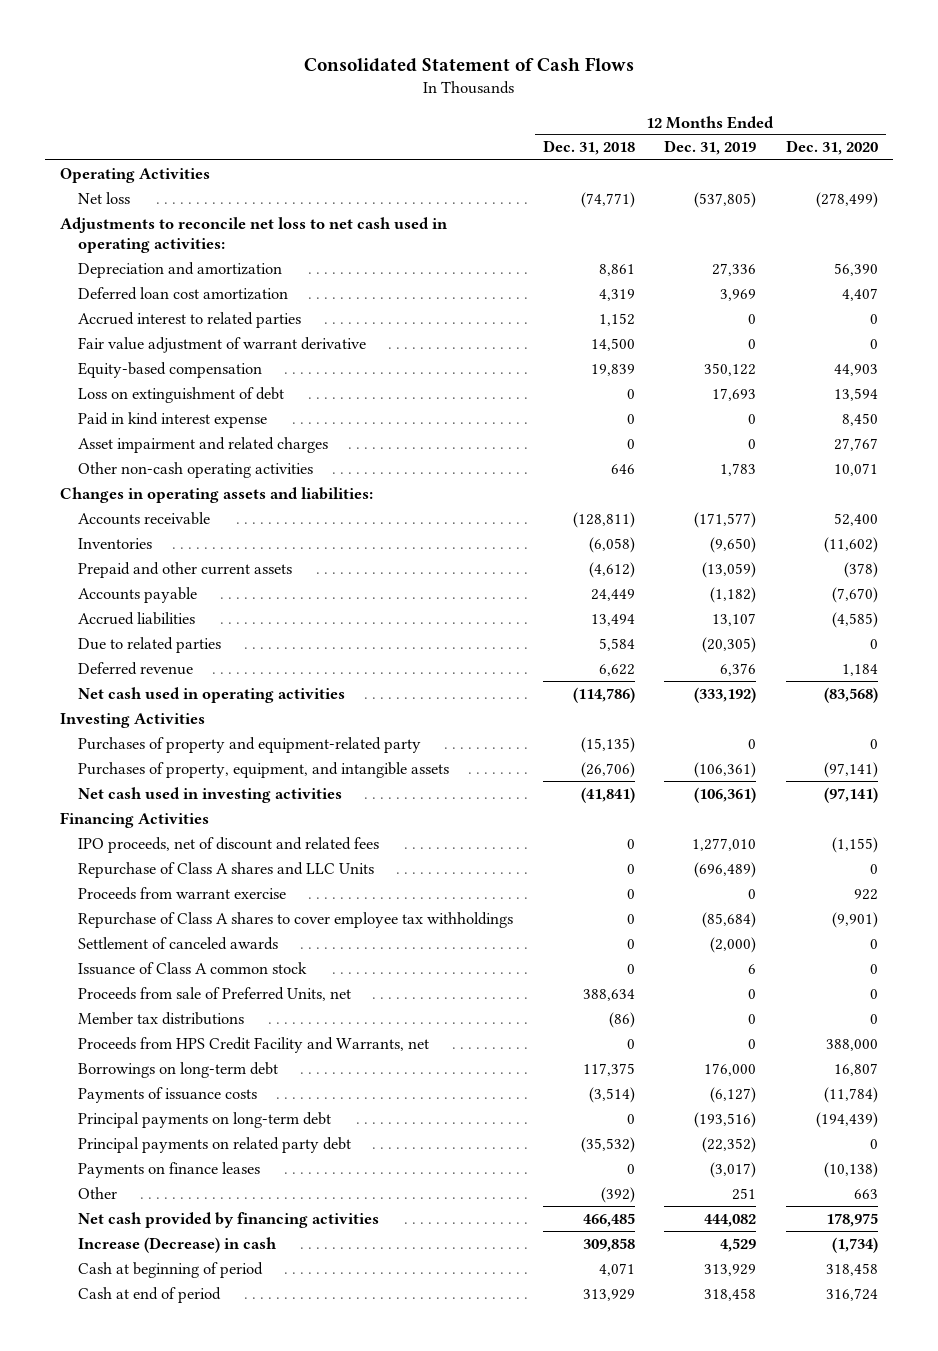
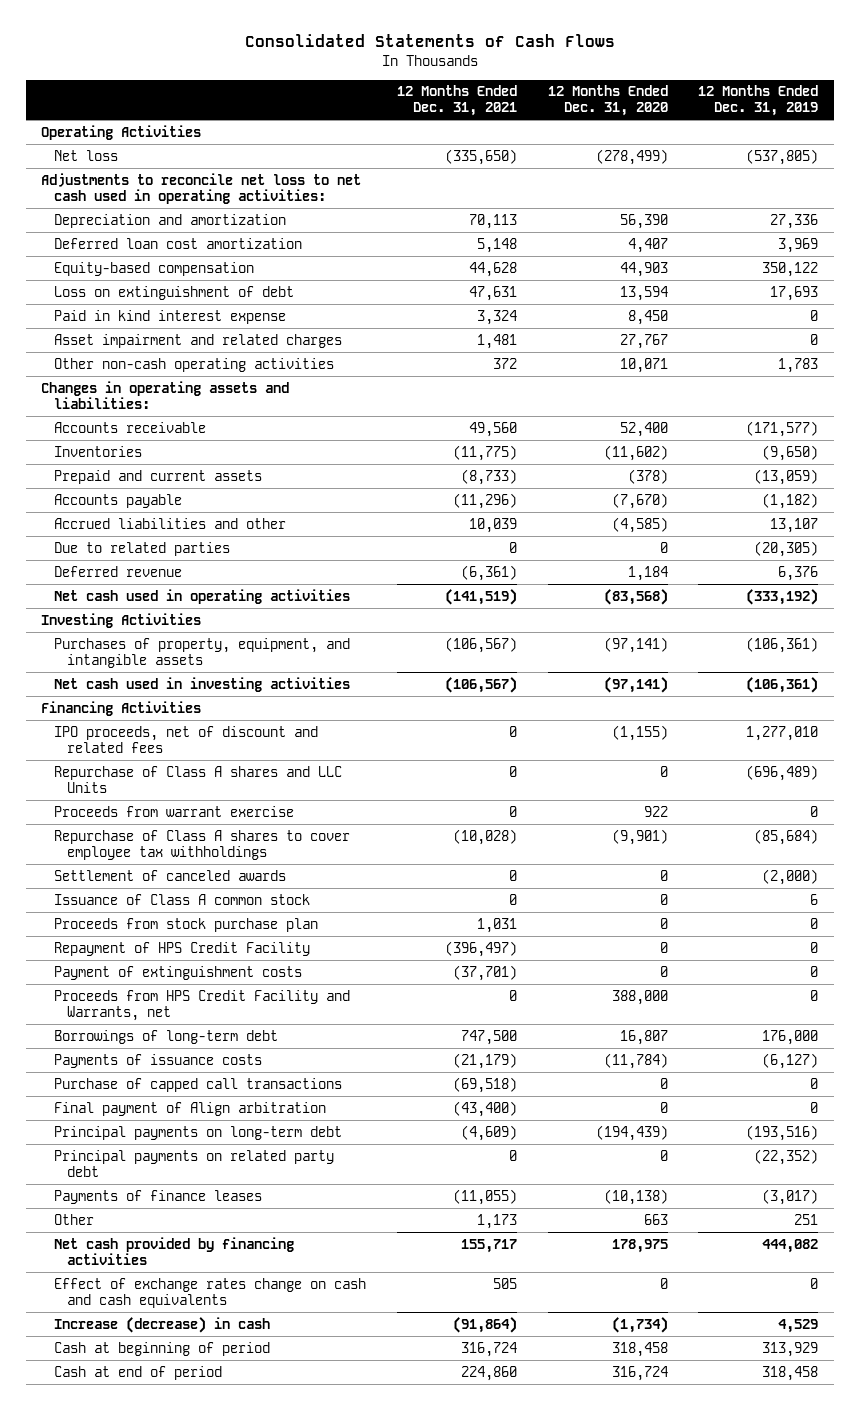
[304,56,635,72] Consolidated Statement of Cash Flows -> [244,34,615,48] Consolidated Statements of Cash Flows
[542,140,635,156] Dec. 31, 2018 -> none
none -> [396,85,517,117] 12 Months Ended Dec. 31, 2021
[77,311,301,328] Accrued interest to related parties -> none
[77,336,366,353] Fair value adjustment of warrant derivative -> none
[77,561,292,578] Prepaid and other current assets -> [54,469,263,484] Prepaid and current assets
[77,611,195,625] Accrued liabilities -> [54,517,287,529] Accrued liabilities and other
[77,736,421,753] Purchases of property and equipment-related party -> none
[77,986,351,1001] Proceeds from sale of Preferred Units, net -> none
[77,1011,244,1025] Member tax distributions -> none
none -> [54,917,319,932] Proceeds from stock purchase plan
none -> [54,941,311,956] Repayment of HPS Credit Facility
none -> [54,965,303,980] Payment of extinguishment costs
[77,1061,278,1078] Borrowings on long-term debt -> [54,1029,279,1044] Borrowings of long-term debt
none -> [54,1077,343,1092] Purchase of capped call transactions
none -> [54,1101,327,1116] Final payment of Align arbitration
[77,1161,260,1178] Payments on finance leases -> [54,1189,263,1204] Payments of finance leases
none -> [54,1277,367,1308] Effect of exchange rates change on cash and cash equivalents
[77,1236,277,1253] Increase (Decrease) in cash -> [54,1316,271,1333] Increase (decrease) in cash

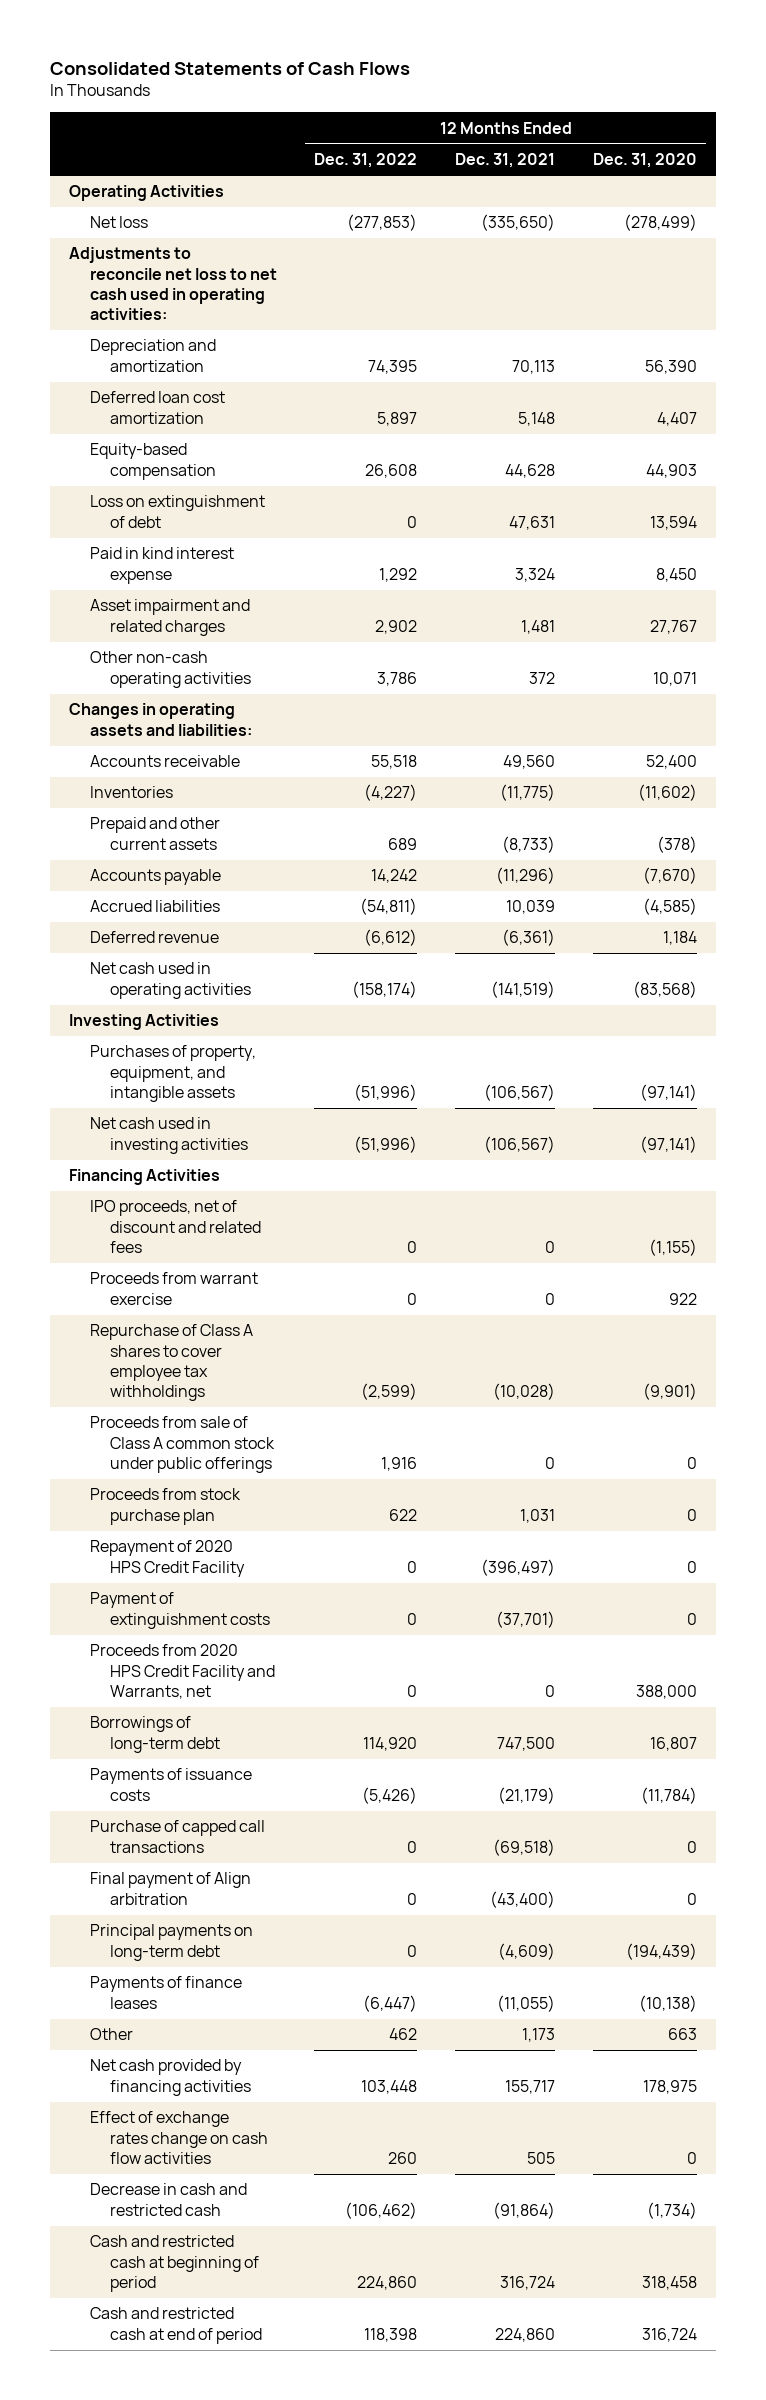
[698,85,819,117] 12 Months Ended Dec. 31, 2019 -> none
none -> [314,153,418,169] Dec. 31, 2022
[54,469,263,484] Prepaid and current assets -> [89,817,220,850] Prepaid and other current assets
[54,541,231,556] Due to related parties -> none
[54,517,287,529] Accrued liabilities and other -> [89,900,220,913] Accrued liabilities
[54,765,343,793] Repurchase of Class A shares and LLC Units -> none
[54,869,287,881] Settlement of canceled awards -> none
[54,893,311,905] Issuance of Class A common stock -> [89,1416,275,1474] Proceeds from sale of Class A common stock under public offerings
[54,941,311,956] Repayment of HPS Credit Facility -> [89,1540,245,1577] Repayment of 2020 HPS Credit Facility
[54,989,351,1021] Proceeds from HPS Credit Facility and Warrants, net -> [89,1644,275,1700] Proceeds from 2020 HPS Credit Facility and Warrants, net
[54,1149,335,1177] Principal payments on related party debt -> none
[54,1277,367,1308] Effect of exchange rates change on cash and cash equivalents -> [89,2111,268,2165] Effect of exchange rates change on cash flow activities
[54,1316,271,1333] Increase (decrease) in cash -> [89,2183,247,2216] Decrease in cash and restricted cash
[54,1341,271,1356] Cash at beginning of period -> [89,2235,259,2293] Cash and restricted cash at beginning of period
[54,1365,223,1380] Cash at end of period -> [89,2307,262,2344] Cash and restricted cash at end of period

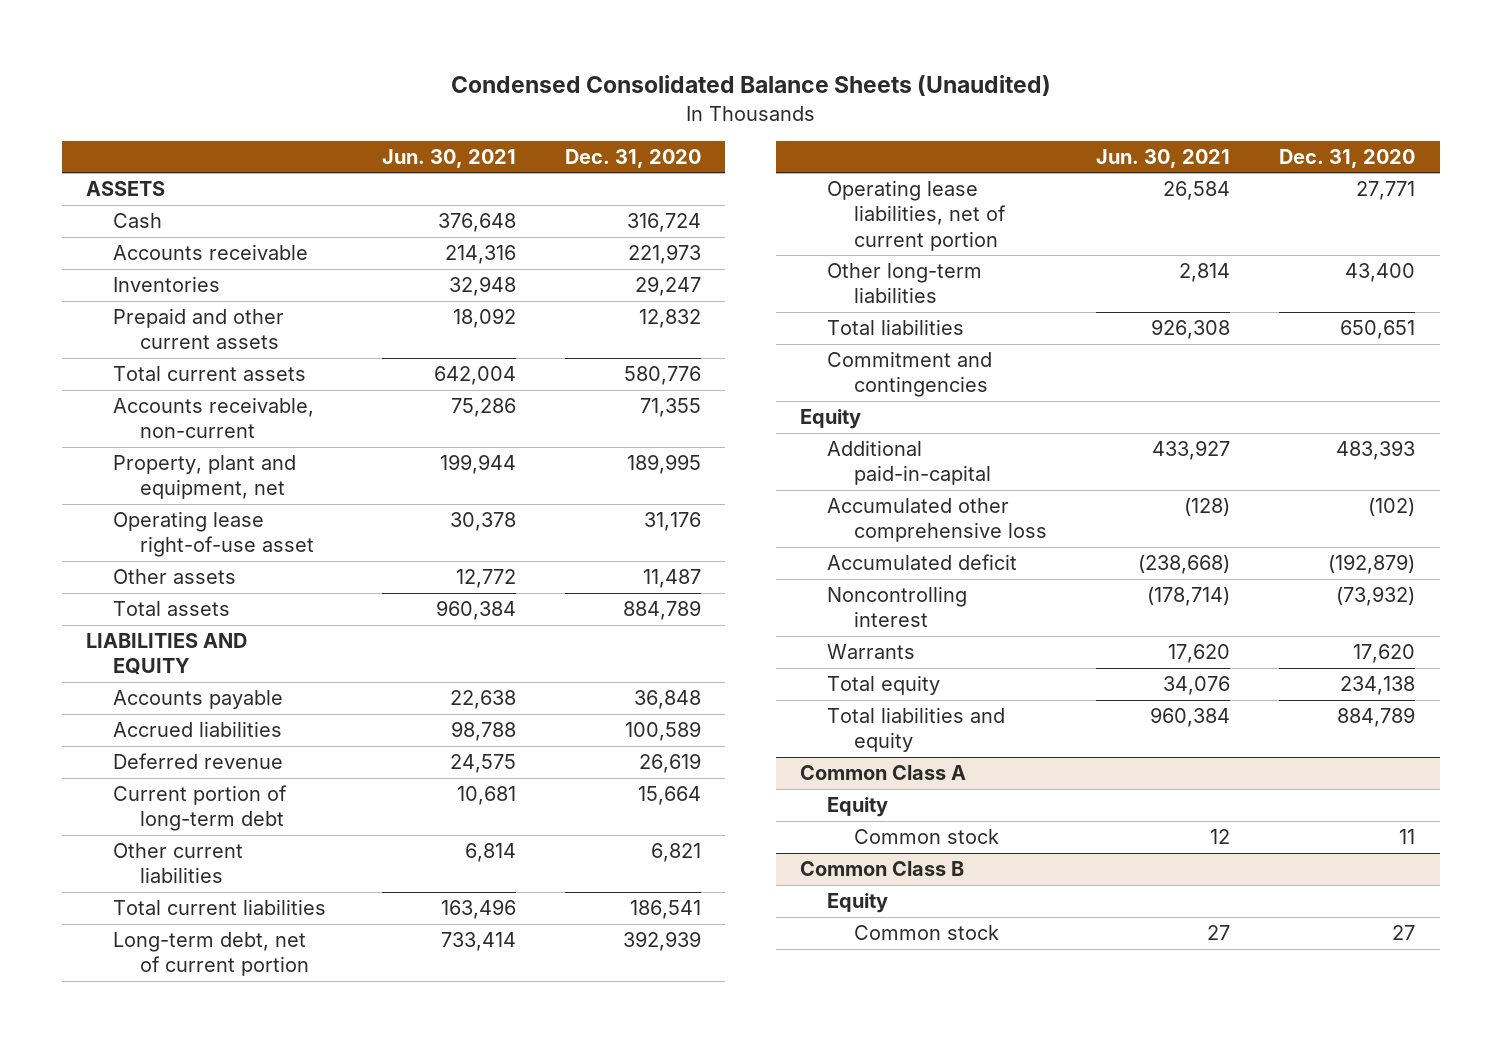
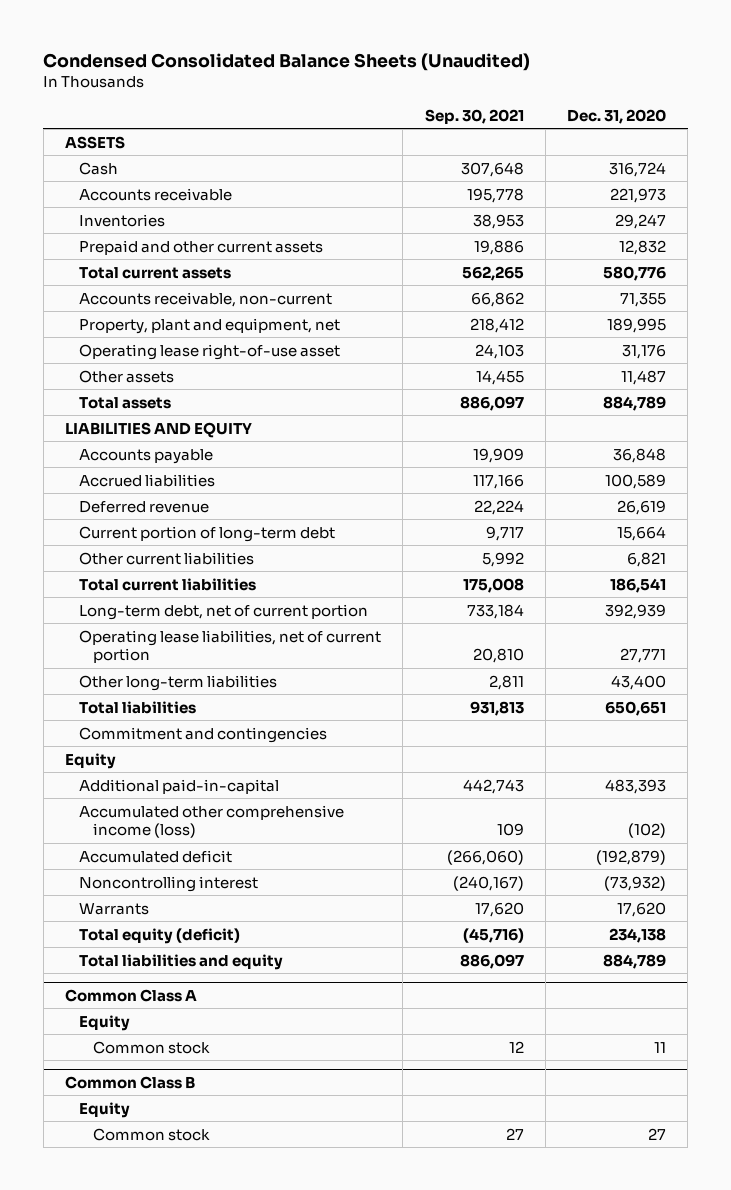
[382,148,517,168] Jun. 30, 2021 -> none
none -> [424,108,524,124] Sep. 30, 2021
[827,498,1048,543] Accumulated other comprehensive loss -> [78,804,344,839] Accumulated other comprehensive income (loss)
[827,675,941,696] Total equity -> [78,927,240,944] Total equity (deficit)

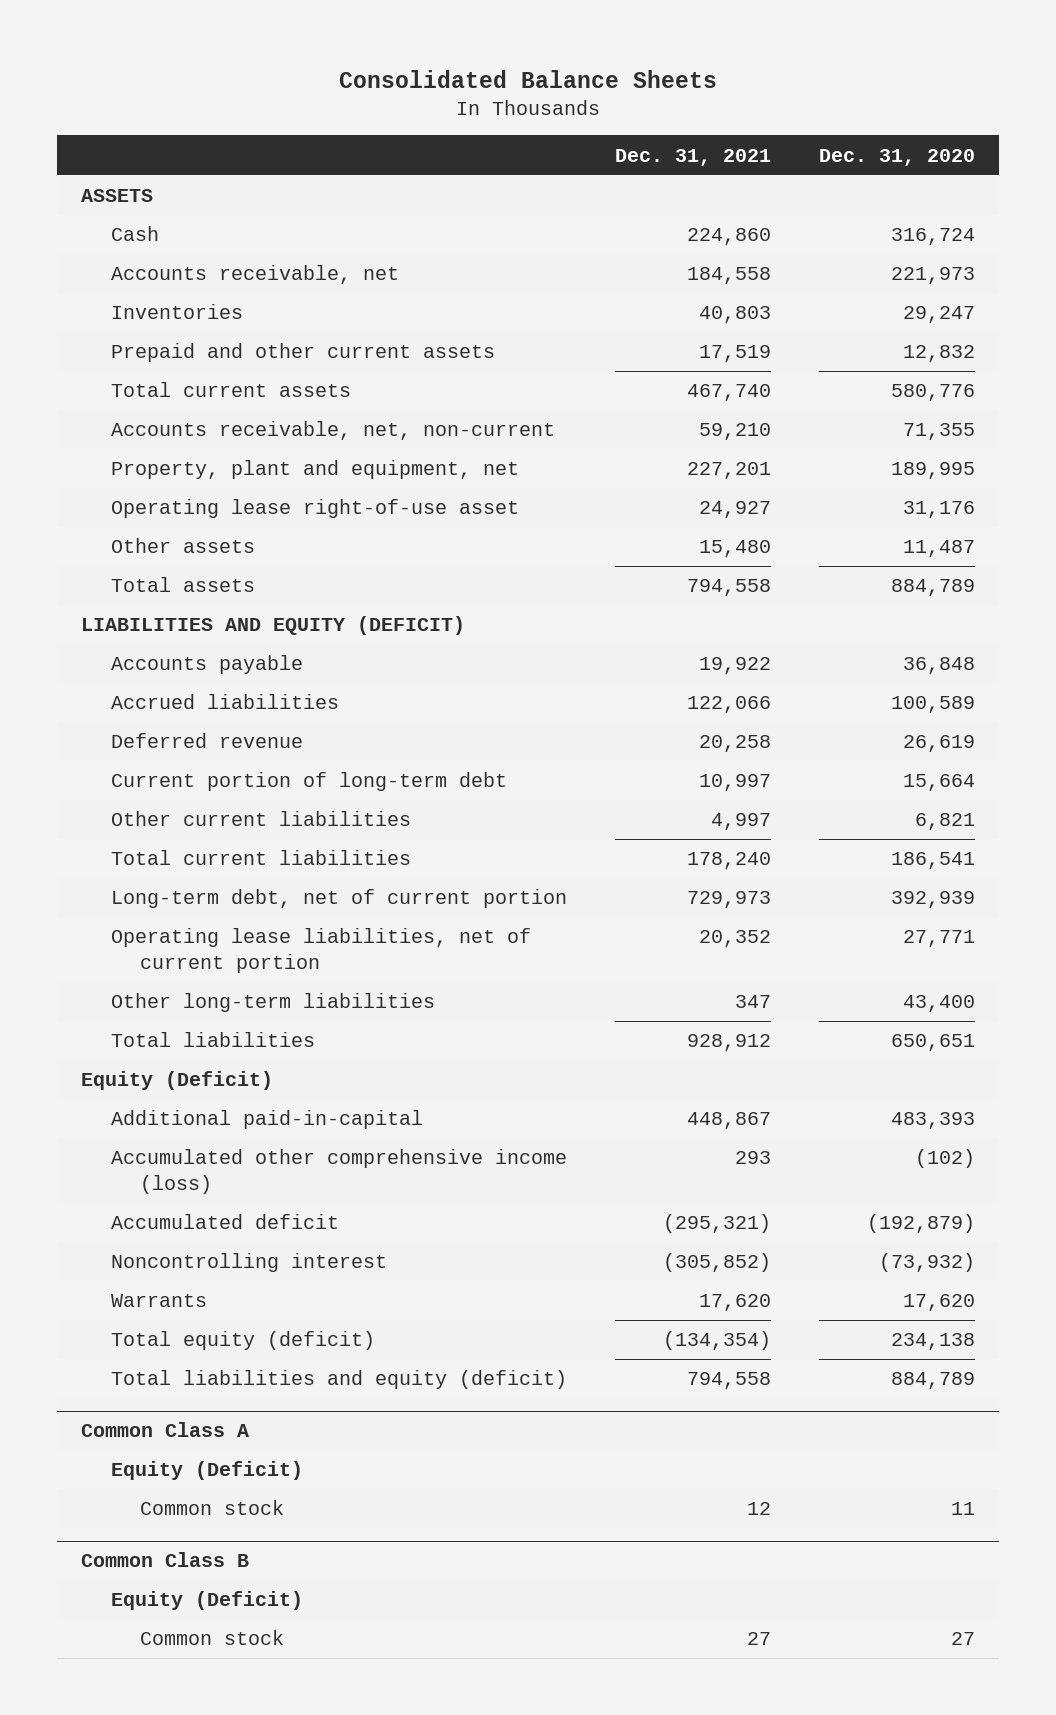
[43,52,531,71] Condensed Consolidated Balance Sheets (Unaudited) -> [339,70,718,89] Consolidated Balance Sheets
[424,108,524,124] Sep. 30, 2021 -> none
none -> [615,148,772,166] Dec. 31, 2021
[78,187,232,201] Accounts receivable -> [110,265,399,285] Accounts receivable, net
[78,291,332,307] Accounts receivable, non-current -> [110,421,555,441] Accounts receivable, net, non-current
[64,421,252,438] LIABILITIES AND EQUITY -> [81,616,466,636] LIABILITIES AND EQUITY (DEFICIT)
[78,726,327,743] Commitment and contingencies -> none
[64,752,116,769] Equity -> [81,1071,274,1091] Equity (Deficit)
[78,953,283,970] Total liabilities and equity -> [110,1370,567,1390] Total liabilities and equity (deficit)
[78,1014,130,1031] Equity -> [110,1461,303,1481] Equity (Deficit)
[78,1101,130,1118] Equity -> [110,1591,303,1611] Equity (Deficit)

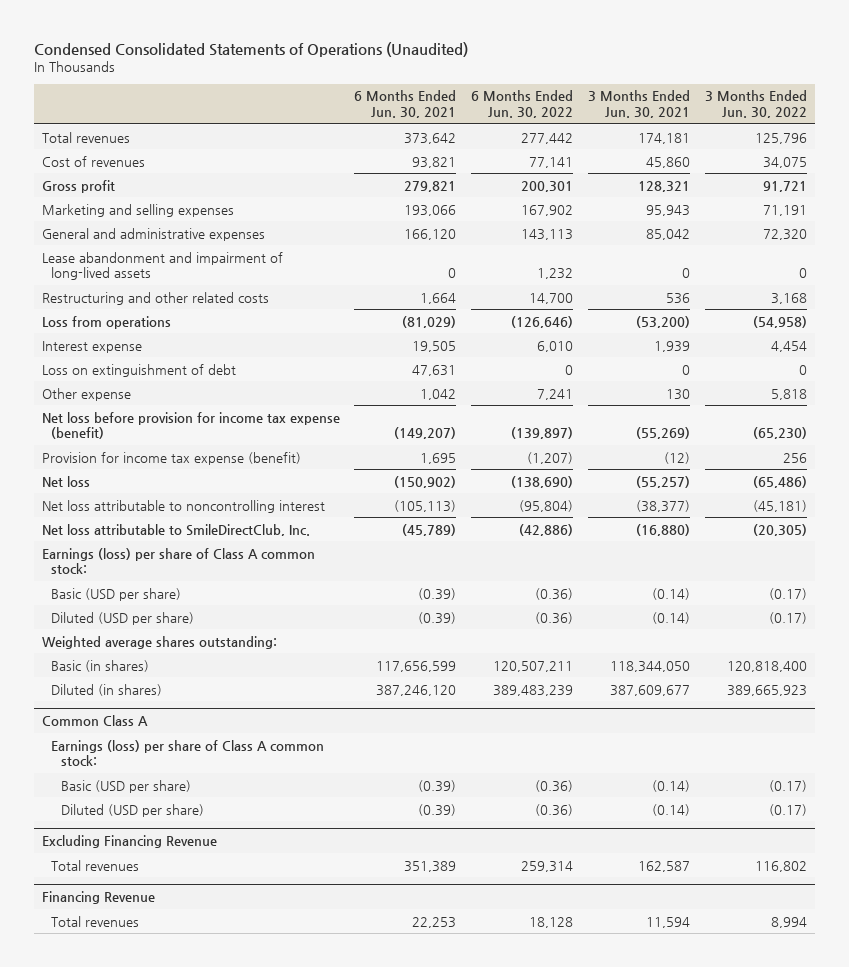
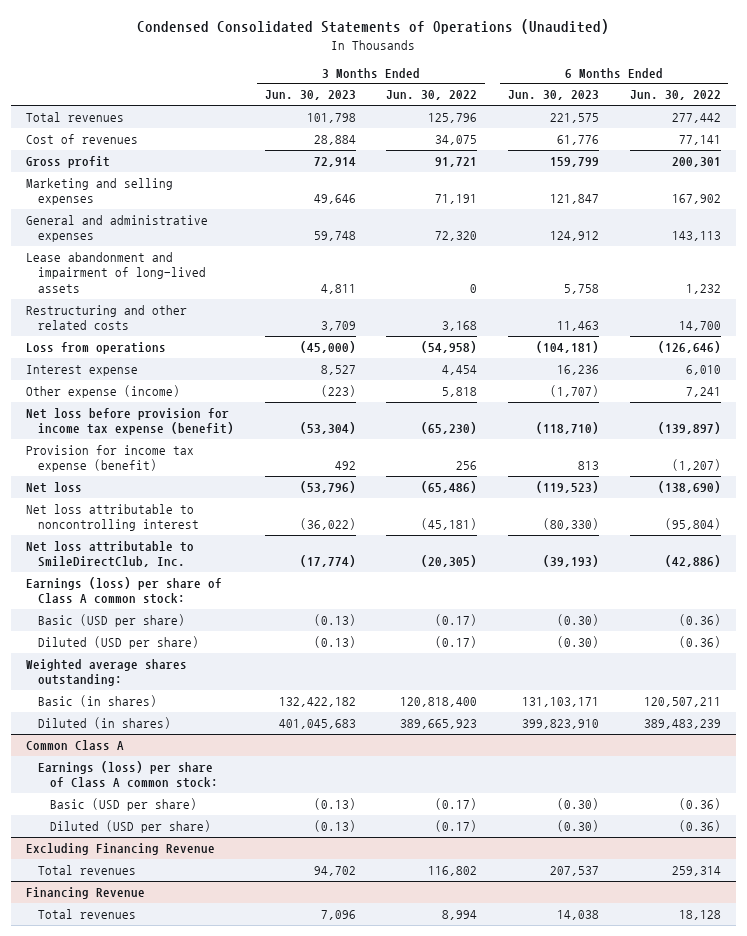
[354,90,457,119] 6 Months Ended Jun. 30, 2021 -> none
[588,90,691,119] 3 Months Ended Jun. 30, 2021 -> none
none -> [264,90,356,101] Jun. 30, 2023
none -> [508,90,600,101] Jun. 30, 2023
[41,363,236,377] Loss on extinguishment of debt -> none
[41,387,131,401] Other expense -> [25,385,180,399] Other expense (income)

